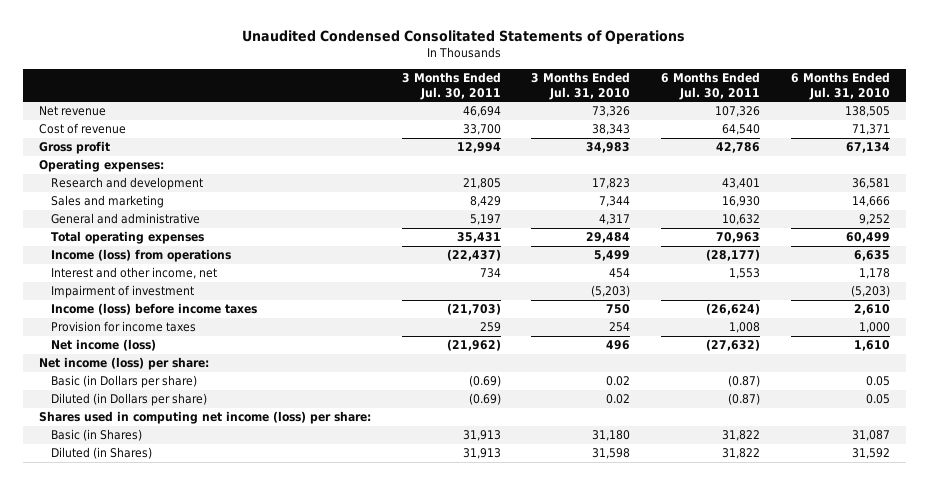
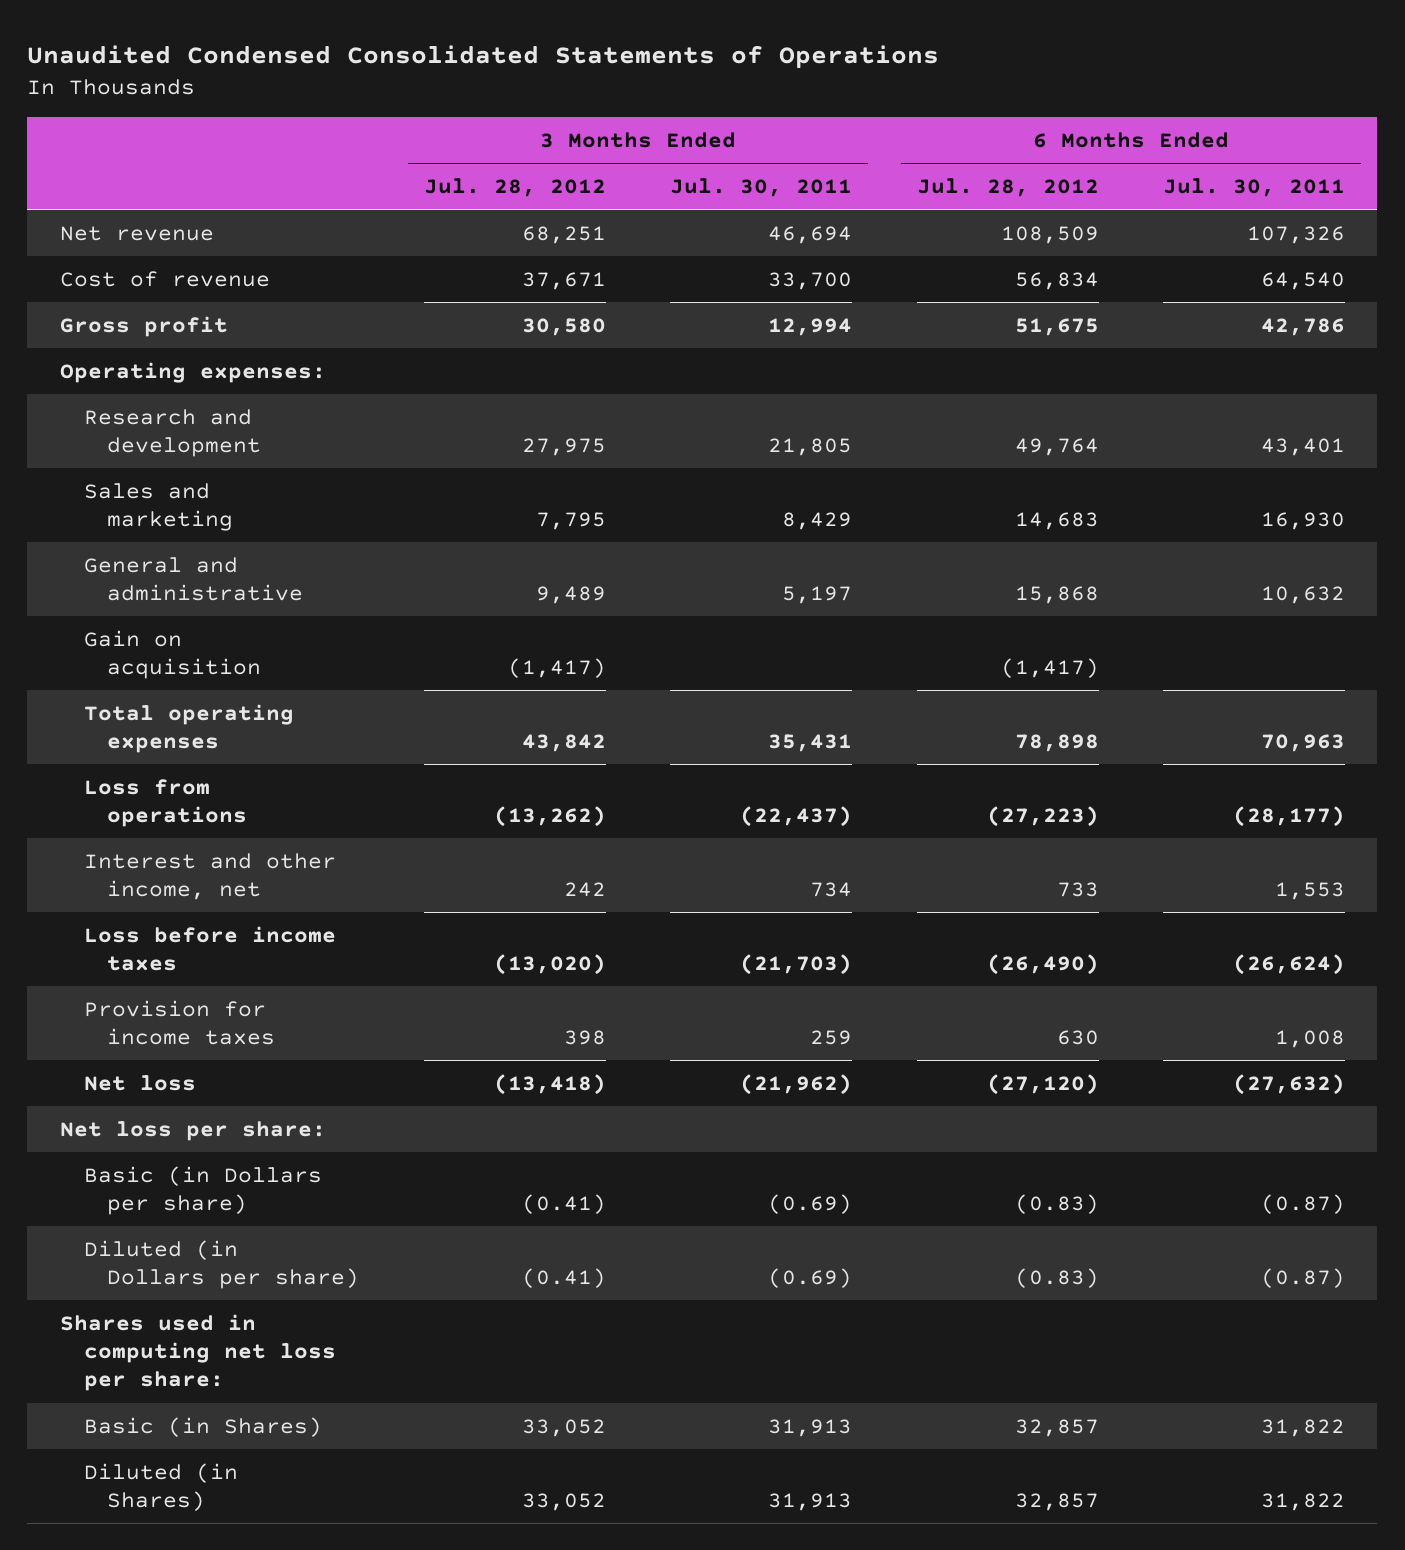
[242,30,686,45] Unaudited Condensed Consolitated Statements of Operations -> [27,45,940,70] Unaudited Condensed Consolidated Statements of Operations
[531,72,631,100] 3 Months Ended Jul. 31, 2010 -> none
[791,72,891,100] 6 Months Ended Jul. 31, 2010 -> none
none -> [423,178,606,198] Jul. 28, 2012
none -> [916,178,1099,198] Jul. 28, 2012
none -> [83,629,262,680] Gain on acquisition
[50,249,231,263] Income (loss) from operations -> [83,778,248,828] Loss from operations
[50,285,194,299] Impairment of investment -> none
[50,303,257,316] Income (loss) before income taxes -> [83,925,336,972] Loss before income taxes
[50,339,156,352] Net income (loss) -> [83,1074,196,1091] Net loss
[38,357,209,371] Net income (loss) per share: -> [59,1120,326,1141] Net loss per share:
[38,411,371,425] Shares used in computing net income (loss) per share: -> [59,1313,336,1392] Shares used in computing net loss per share:

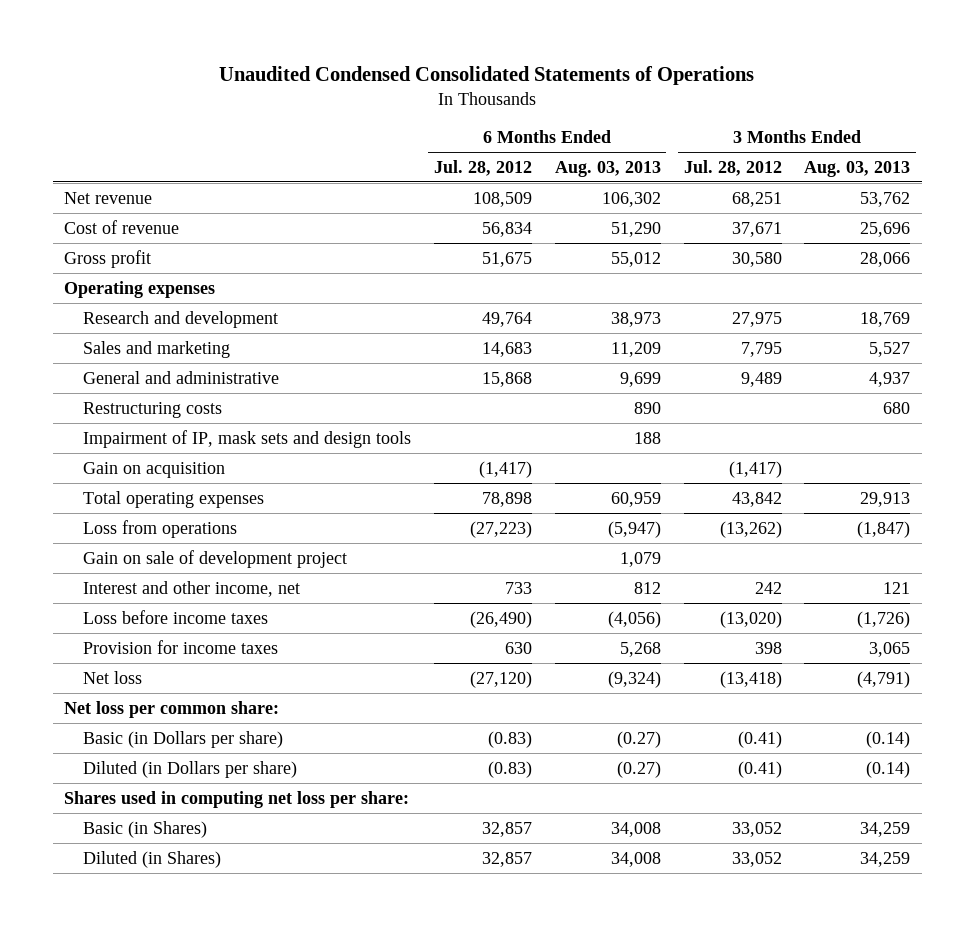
[670,178,853,198] Jul. 30, 2011 -> none
[1162,178,1345,198] Jul. 30, 2011 -> none
none -> [554,160,661,177] Aug. 03, 2013
none -> [804,160,911,177] Aug. 03, 2013
[59,361,326,383] Operating expenses: -> [64,280,216,298] Operating expenses
none -> [83,401,223,418] Restructuring costs
none -> [83,429,412,448] Impairment of IP, mask sets and design tools
none -> [83,549,348,568] Gain on sale of development project
[59,1120,326,1141] Net loss per share: -> [64,700,280,718] Net loss per common share:

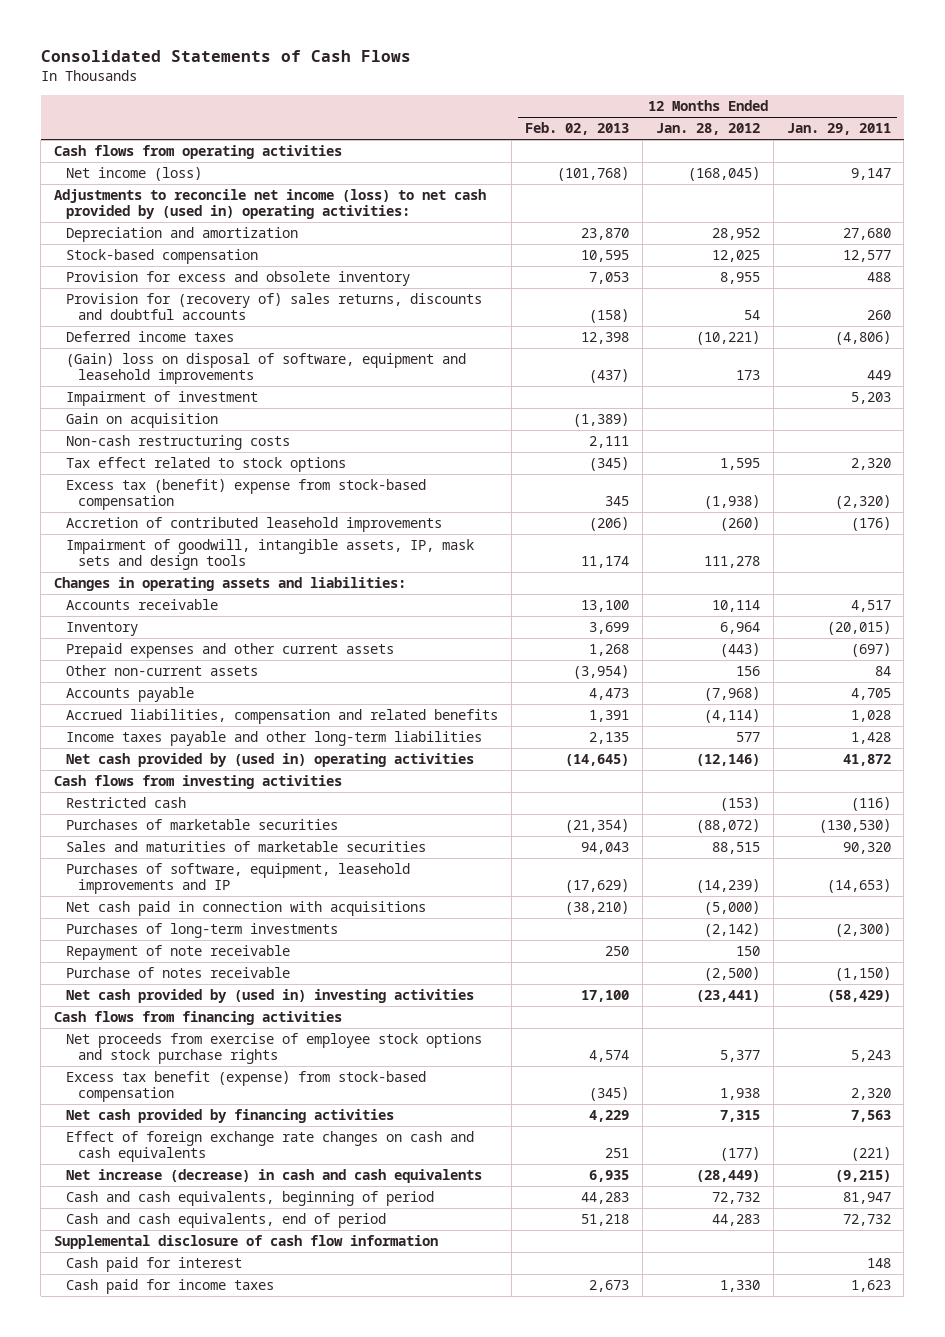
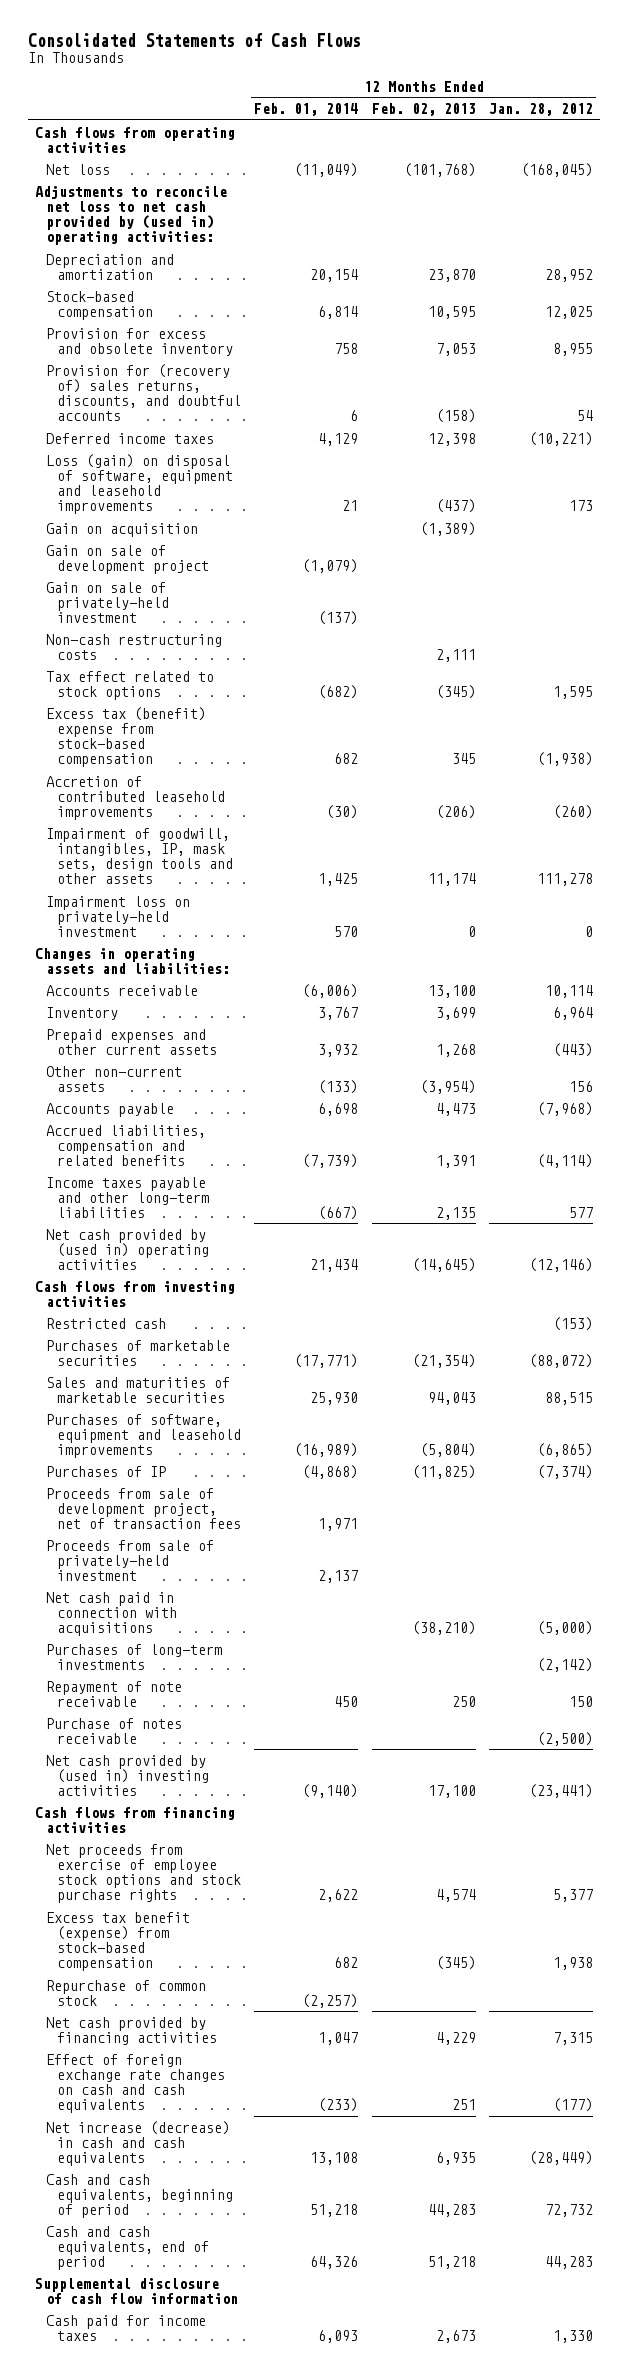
[786,123,891,136] Jan. 29, 2011 -> none
none -> [254,103,359,117] Feb. 01, 2014
[66,167,203,182] Net income (loss) -> [45,163,110,175] Net loss
[54,189,487,220] Adjustments to reconcile net income (loss) to net cash provided by (used in) operating activities: -> [34,185,227,246] Adjustments to reconcile net loss to net cash provided by (used in) operating activities:
[66,293,483,321] Provision for (recovery of) sales returns, discounts and doubtful accounts -> [45,363,241,422] Provision for (recovery of) sales returns, discounts, and doubtful accounts
[66,391,259,407] Impairment of investment -> none
[66,353,467,385] (Gain) loss on disposal of software, equipment and leasehold improvements -> [45,453,233,515] Loss (gain) on disposal of software, equipment and leasehold improvements
none -> [45,544,209,574] Gain on sale of development project
none -> [45,581,169,624] Gain on sale of privately-held investment
[66,539,475,571] Impairment of goodwill, intangible assets, IP, mask sets and design tools -> [45,827,233,885] Impairment of goodwill, intangibles, IP, mask sets, design tools and other assets
none -> [45,895,190,938] Impairment loss on privately-held investment
[66,863,411,895] Purchases of software, equipment, leasehold improvements and IP -> [45,1413,241,1459] Purchases of software, equipment and leasehold improvements
[565,879,630,894] (17,629) -> [419,1443,476,1458] (5,804)
[695,879,760,894] (14,239) -> [537,1443,594,1458] (6,865)
none -> [45,1465,166,1477] Purchases of IP
none -> [45,1487,241,1530] Proceeds from sale of development project, net of transaction fees
none -> [45,1539,214,1582] Proceeds from sale of privately-held investment
none -> [45,1979,206,2006] Repurchase of common stock
[66,1257,243,1273] Cash paid for interest -> none

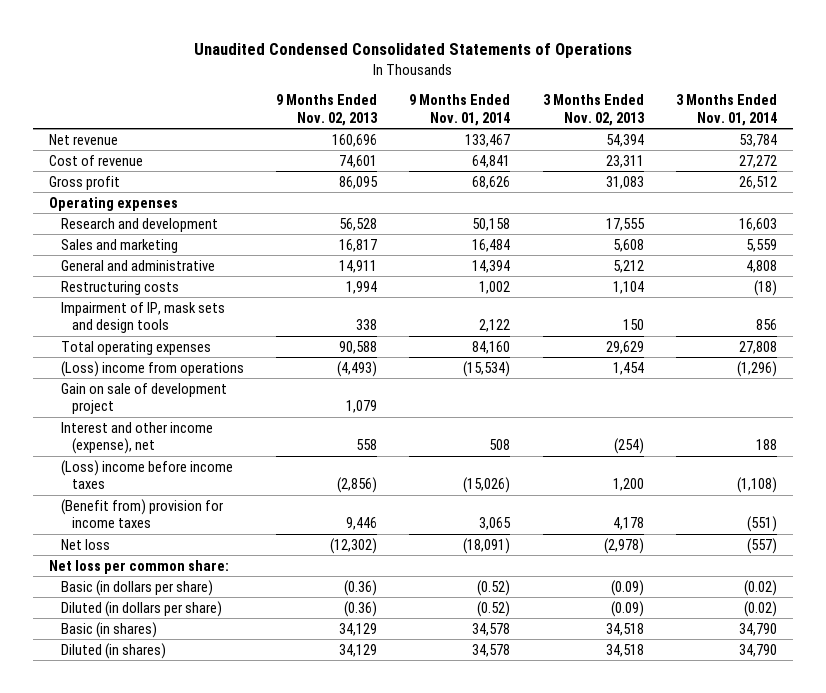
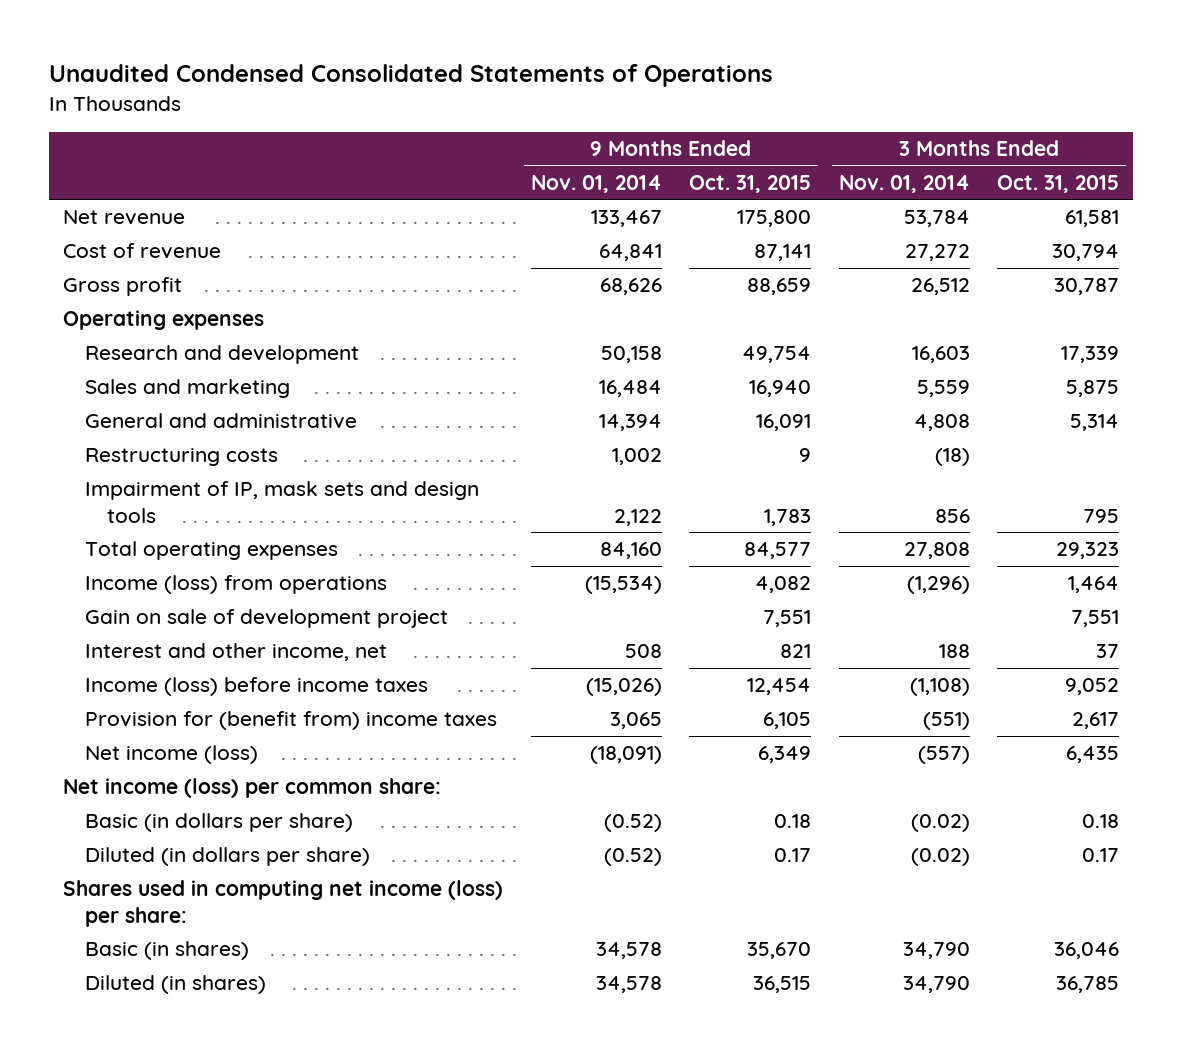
[276,94,379,126] 9 Months Ended Nov. 02, 2013 -> none
[542,94,645,126] 3 Months Ended Nov. 02, 2013 -> none
none -> [689,174,812,193] Oct. 31, 2015
none -> [997,174,1120,193] Oct. 31, 2015
[60,360,244,377] (Loss) income from operations -> [84,575,387,595] Income (loss) from operations
[60,421,213,455] Interest and other income (expense), net -> [84,643,387,662] Interest and other income, net
[60,459,233,490] (Loss) income before income taxes -> [84,677,428,697] Income (loss) before income taxes
[60,498,223,529] (Benefit from) provision for income taxes -> [84,711,497,731] Provision for (benefit from) income taxes
[60,538,110,550] Net loss -> [84,745,258,765] Net income (loss)
[49,559,230,574] Net loss per common share: -> [63,778,442,799] Net income (loss) per common share:
none -> [63,880,504,927] Shares used in computing net income (loss) per share:

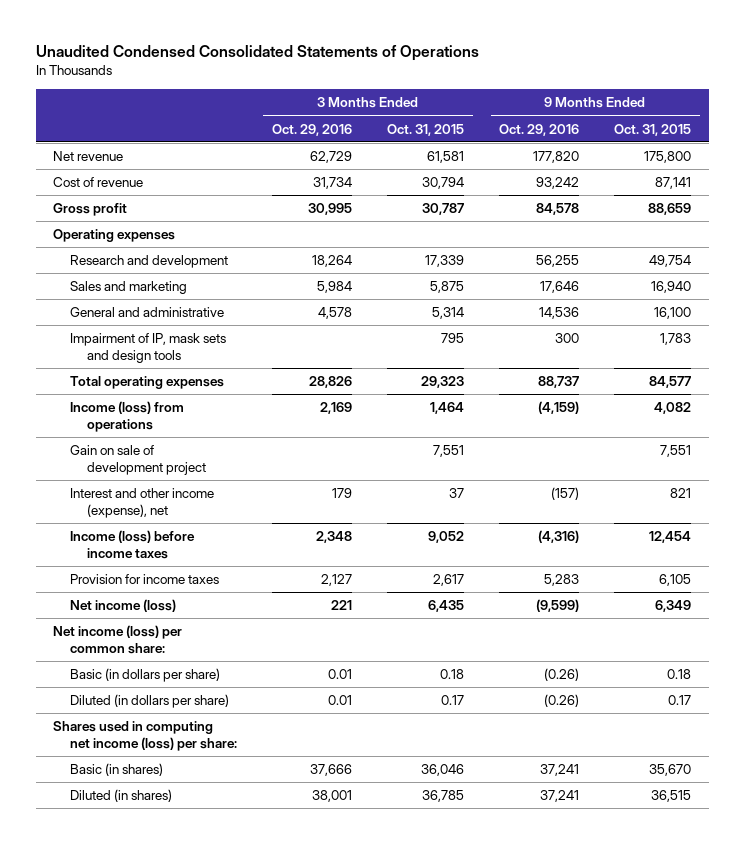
[530,174,662,193] Nov. 01, 2014 -> none
[838,174,970,193] Nov. 01, 2014 -> none
none -> [272,123,353,136] Oct. 29, 2016
none -> [499,123,580,136] Oct. 29, 2016
[84,448,278,467] Restructuring costs -> none
[756,414,812,432] 16,091 -> [654,307,692,320] 16,100
[84,643,387,662] Interest and other income, net -> [70,488,215,518] Interest and other income (expense), net
[84,711,497,731] Provision for (benefit from) income taxes -> [70,574,220,585] Provision for income taxes

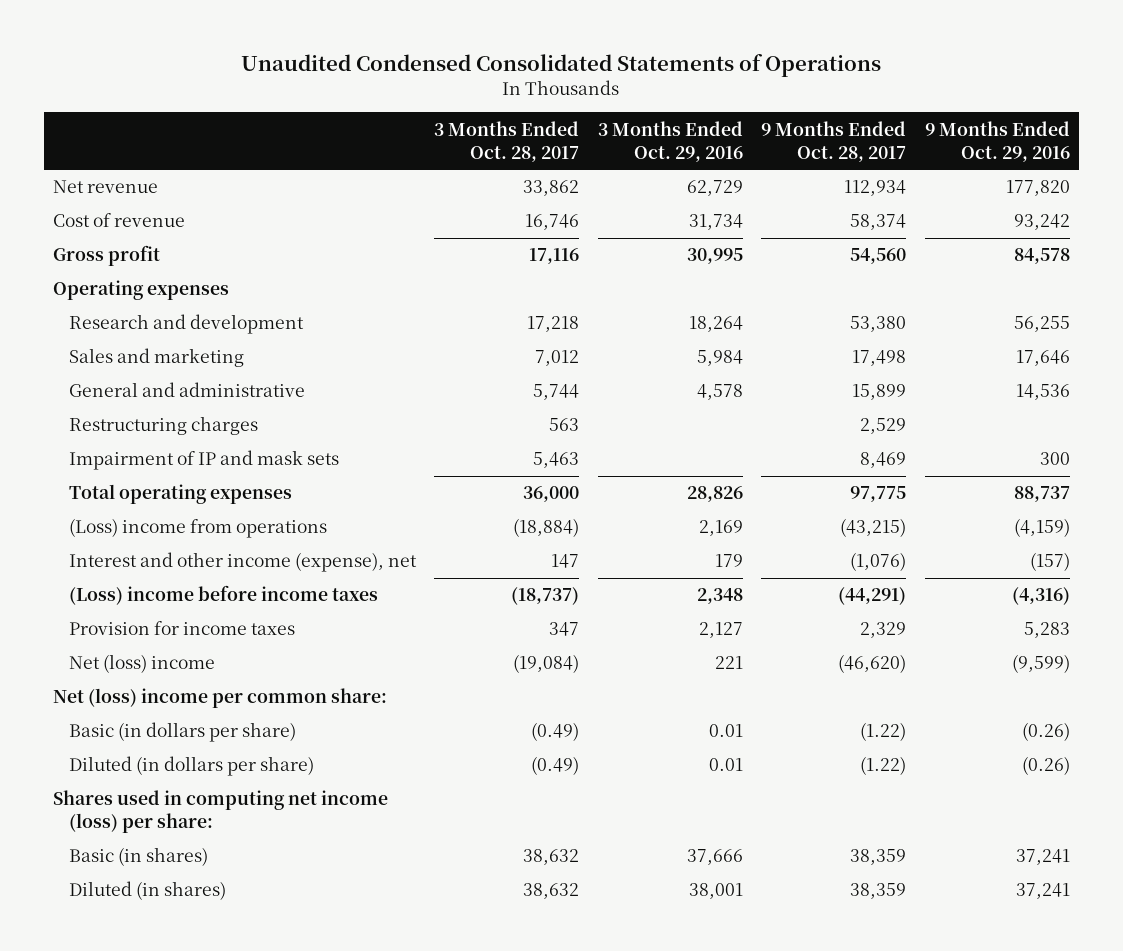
[387,123,465,136] Oct. 31, 2015 -> none
[614,123,692,136] Oct. 31, 2015 -> none
none -> [434,120,580,162] 3 Months Ended Oct. 28, 2017
none -> [761,120,907,162] 9 Months Ended Oct. 28, 2017
none -> [68,416,258,436] Restructuring charges
[70,333,227,363] Impairment of IP, mask sets and design tools -> [68,450,339,471] Impairment of IP and mask sets
[70,445,206,475] Gain on sale of development project -> none
[70,401,185,432] Income (loss) from operations -> [68,518,327,539] (Loss) income from operations
[70,530,196,559] Income (loss) before income taxes -> [68,585,378,606] (Loss) income before income taxes
[70,599,177,613] Net income (loss) -> [68,654,215,674] Net (loss) income
[53,625,183,654] Net income (loss) per common share: -> [52,688,387,709] Net (loss) income per common share:

